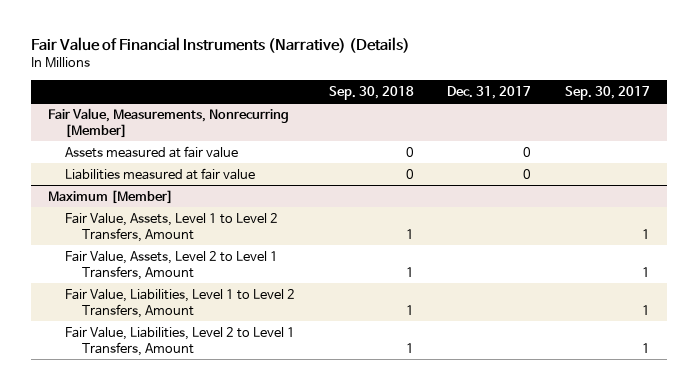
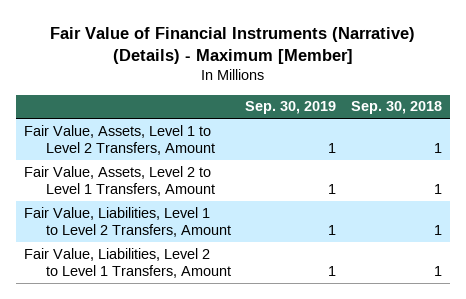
[30,37,410,54] Fair Value of Financial Instruments (Narrative) (Details) -> [49,26,415,64] Fair Value of Financial Instruments (Narrative) (Details) - Maximum [Member]
[447,85,532,99] Dec. 31, 2017 -> none
[564,85,650,100] Sep. 30, 2017 -> none
none -> [245,101,337,115] Sep. 30, 2019
[47,107,289,138] Fair Value, Measurements, Nonrecurring [Member] -> none
[64,145,238,158] Assets measured at fair value -> none
[64,167,255,180] Liabilities measured at fair value -> none
[47,189,173,204] Maximum [Member] -> none

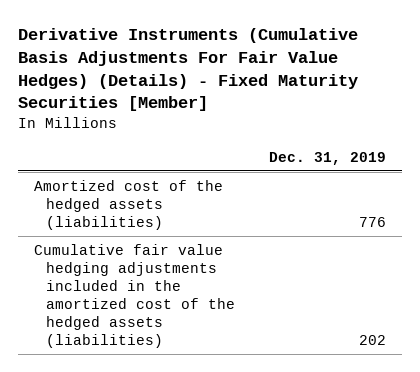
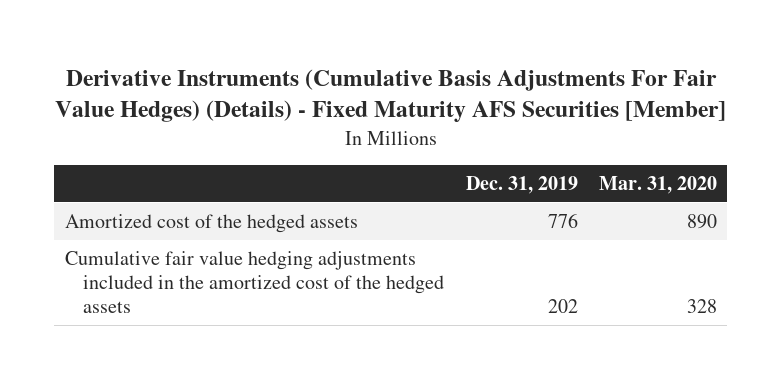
[17,28,358,112] Derivative Instruments (Cumulative Basis Adjustments For Fair Value Hedges) (Details) - Fixed Maturity Securities [Member] -> [54,68,726,123] Derivative Instruments (Cumulative Basis Adjustments For Fair Value Hedges) (Details) - Fixed Maturity AFS Securities [Member]
none -> [598,175,717,194] Mar. 31, 2020
[34,179,224,230] Amortized cost of the hedged assets (liabilities) -> [64,214,358,234] Amortized cost of the hedged assets
[34,243,236,349] Cumulative fair value hedging adjustments included in the amortized cost of the hedged assets (liabilities) -> [64,251,445,314] Cumulative fair value hedging adjustments included in the amortized cost of the hedged assets

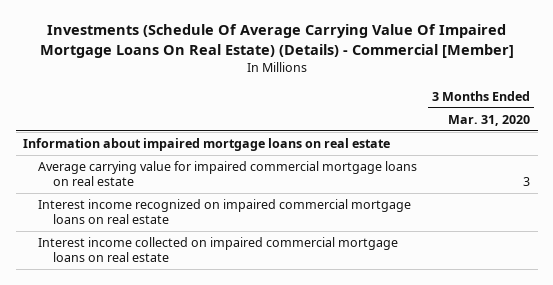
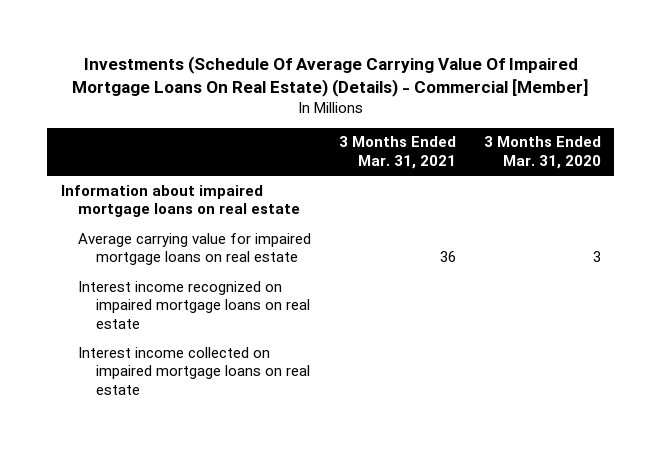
none -> [338,136,456,169] 3 Months Ended Mar. 31, 2021
[38,161,418,187] Average carrying value for impaired commercial mortgage loans on real estate -> [78,232,312,266] Average carrying value for impaired mortgage loans on real estate
[38,199,412,225] Interest income recognized on impaired commercial mortgage loans on real estate -> [78,280,310,329] Interest income recognized on impaired mortgage loans on real estate
[38,237,399,263] Interest income collected on impaired commercial mortgage loans on real estate -> [78,346,310,395] Interest income collected on impaired mortgage loans on real estate

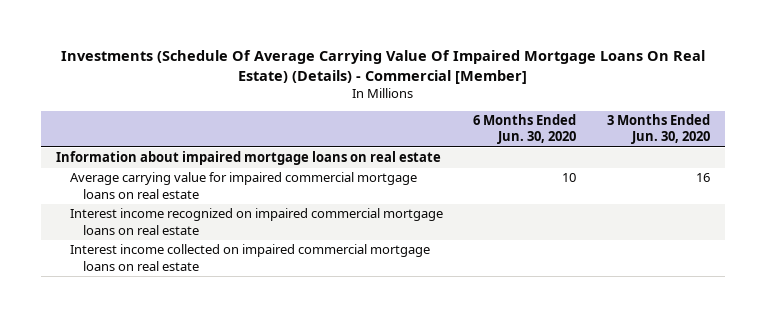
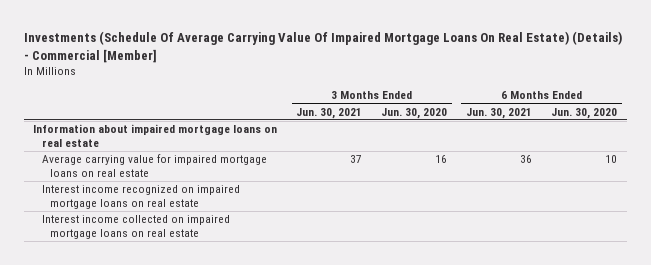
none -> [296,107,363,119] Jun. 30, 2021
none -> [466,107,533,119] Jun. 30, 2021
[69,172,417,199] Average carrying value for impaired commercial mortgage loans on real estate -> [41,154,267,178] Average carrying value for impaired mortgage loans on real estate
[69,208,443,235] Interest income recognized on impaired commercial mortgage loans on real estate -> [41,185,240,210] Interest income recognized on impaired mortgage loans on real estate
[69,244,430,271] Interest income collected on impaired commercial mortgage loans on real estate -> [41,215,230,240] Interest income collected on impaired mortgage loans on real estate

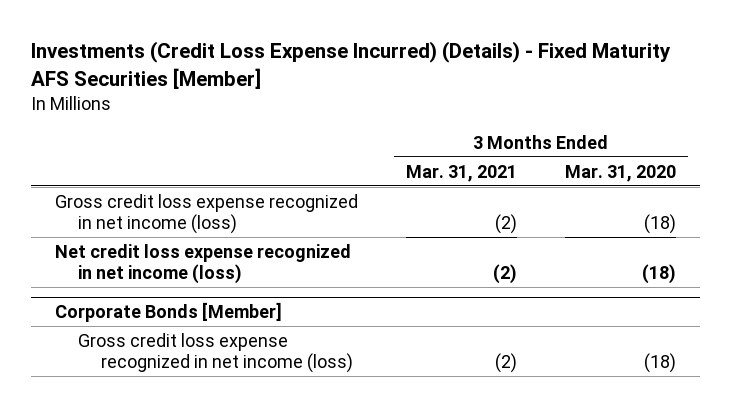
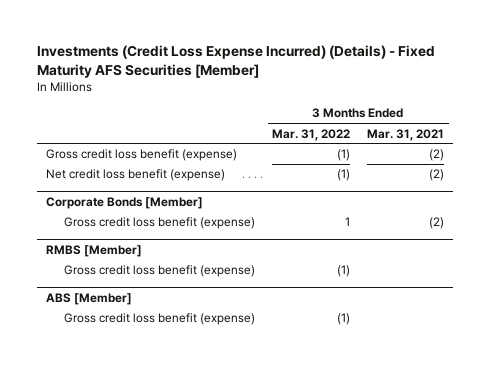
[565,164,677,182] Mar. 31, 2020 -> none
none -> [271,128,350,141] Mar. 31, 2022
[54,193,358,234] Gross credit loss expense recognized in net income (loss) -> [45,149,237,162] Gross credit loss benefit (expense)
[54,243,351,284] Net credit loss expense recognized in net income (loss) -> [45,169,225,182] Net credit loss benefit (expense)
[78,332,354,373] Gross credit loss expense recognized in net income (loss) -> [63,217,255,230] Gross credit loss benefit (expense)
none -> [45,244,142,257] RMBS [Member]
none -> [63,265,255,278] Gross credit loss benefit (expense)
none -> [45,292,132,305] ABS [Member]
none -> [63,313,255,326] Gross credit loss benefit (expense)

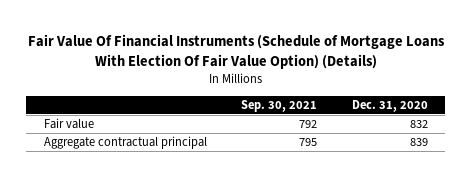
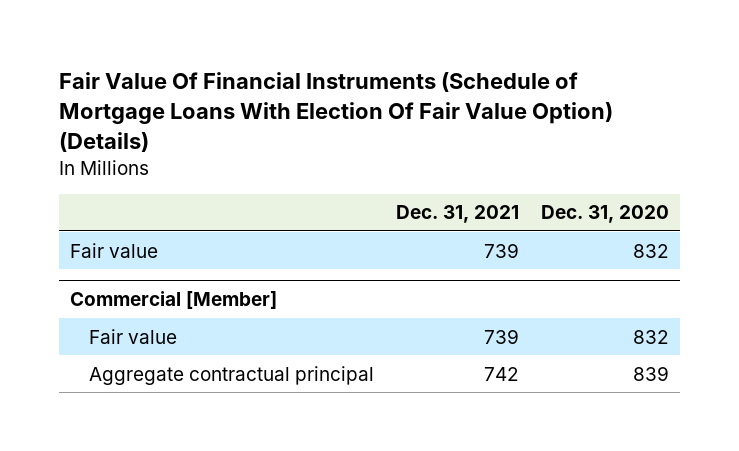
[241,99,318,112] Sep. 30, 2021 -> none
none -> [395,205,519,224] Dec. 31, 2021
none -> [70,291,278,310] Commercial [Member]
none -> [88,328,177,344] Fair value

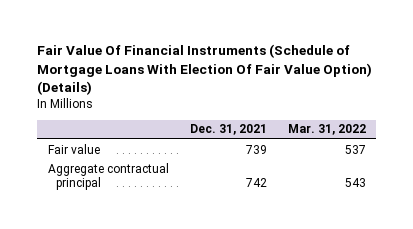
[540,205,669,224] Dec. 31, 2020 -> none
none -> [287,124,366,136] Mar. 31, 2022
[70,291,278,310] Commercial [Member] -> none
[88,328,177,344] Fair value -> none

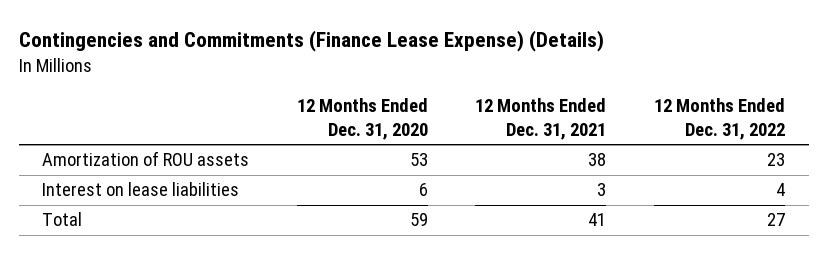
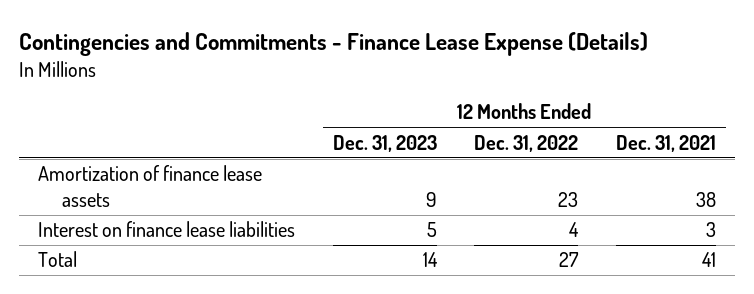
[18,30,604,53] Contingencies and Commitments (Finance Lease Expense) (Details) -> [19,32,649,57] Contingencies and Commitments - Finance Lease Expense (Details)
[296,98,428,141] 12 Months Ended Dec. 31, 2020 -> none
none -> [332,134,437,152] Dec. 31, 2023
[42,151,250,167] Amortization of ROU assets -> [38,165,263,207] Amortization of finance lease assets
[42,182,240,197] Interest on lease liabilities -> [38,221,296,238] Interest on finance lease liabilities

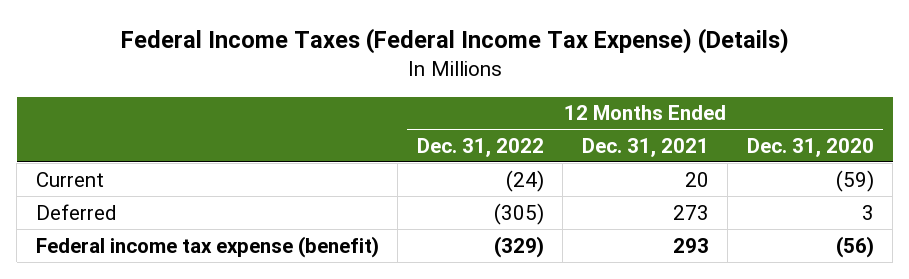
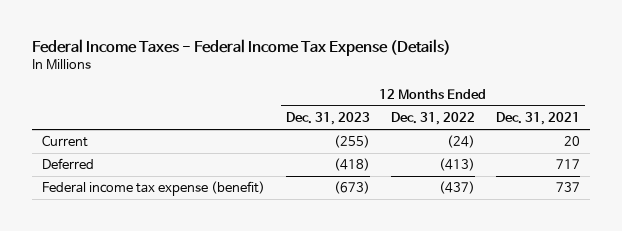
[120,28,789,55] Federal Income Taxes (Federal Income Tax Expense) (Details) -> [31,38,451,56] Federal Income Taxes - Federal Income Tax Expense (Details)
[746,137,874,157] Dec. 31, 2020 -> none
none -> [285,112,370,126] Dec. 31, 2023
[493,202,544,225] (305) -> [438,158,475,172] (413)
[672,204,709,220] 273 -> [555,159,580,170] 717
[493,235,544,258] (329) -> [438,181,475,195] (437)
[672,237,709,253] 293 -> [555,182,580,193] 737

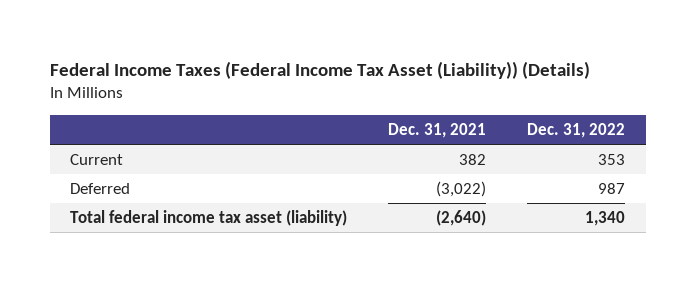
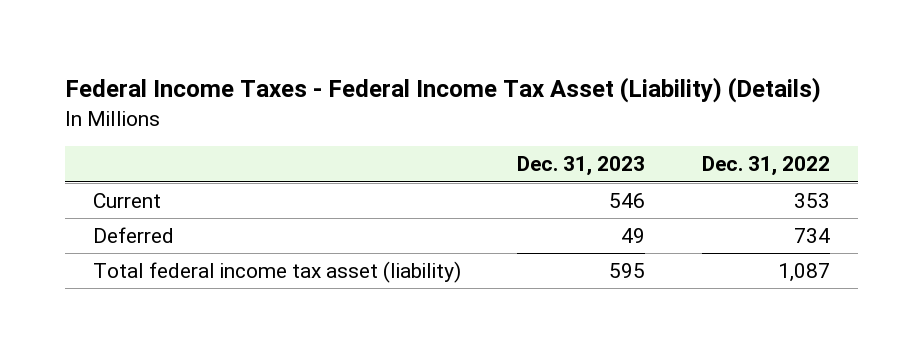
[49,60,590,79] Federal Income Taxes (Federal Income Tax Asset (Liability)) (Details) -> [64,77,821,104] Federal Income Taxes - Federal Income Tax Asset (Liability) (Details)
[388,122,487,138] Dec. 31, 2021 -> none
none -> [517,156,646,177] Dec. 31, 2023
[598,183,626,195] 987 -> [793,227,830,243] 734
[585,211,626,227] 1,340 -> [777,262,830,282] 1,087

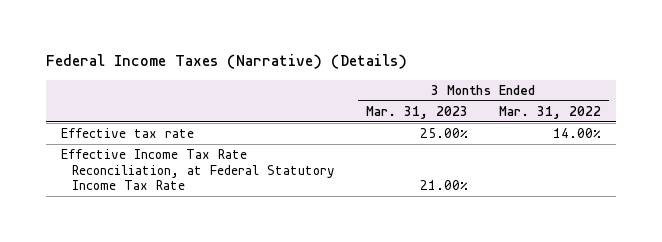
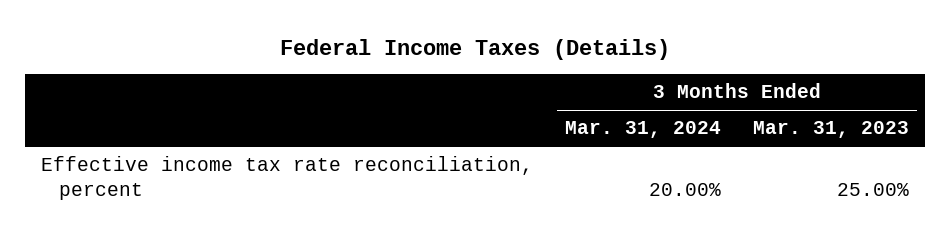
[45,54,407,70] Federal Income Taxes (Narrative) (Details) -> [280,38,671,60] Federal Income Taxes (Details)
[498,105,601,119] Mar. 31, 2022 -> none
none -> [565,121,722,139] Mar. 31, 2024
[61,149,335,191] Effective Income Tax Rate Reconciliation, at Federal Statutory Income Tax Rate -> none
[61,128,195,139] Effective tax rate -> [40,156,533,200] Effective income tax rate reconciliation, percent

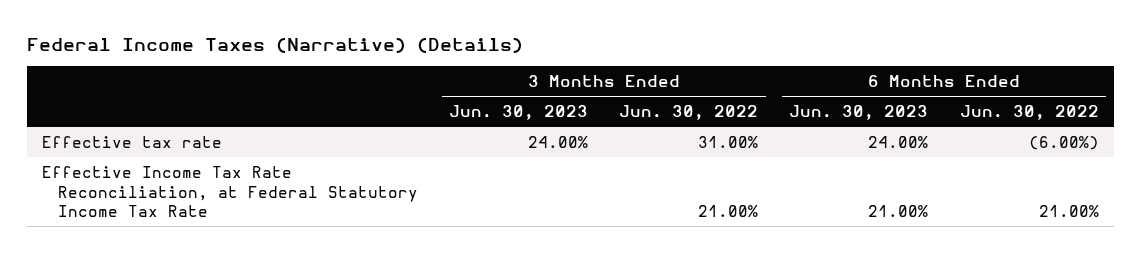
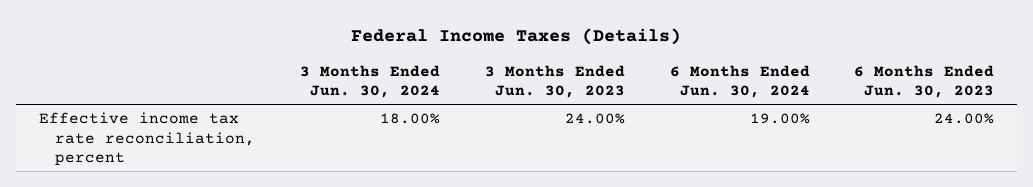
[26,36,523,53] Federal Income Taxes (Narrative) (Details) -> [351,28,682,46] Federal Income Taxes (Details)
[619,105,759,121] Jun. 30, 2022 -> none
[959,105,1099,121] Jun. 30, 2022 -> none
none -> [300,64,441,99] 3 Months Ended Jun. 30, 2024
none -> [669,64,810,99] 6 Months Ended Jun. 30, 2024
[42,165,419,218] Effective Income Tax Rate Reconciliation, at Federal Statutory Income Tax Rate -> none
[42,135,223,148] Effective tax rate -> [38,112,256,167] Effective income tax rate reconciliation, percent

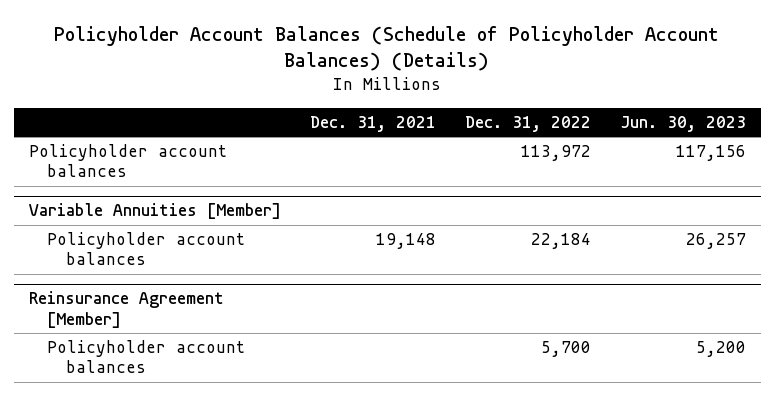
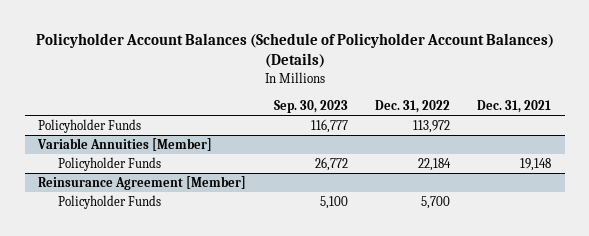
[620,115,747,132] Jun. 30, 2023 -> none
none -> [273,100,348,114] Sep. 30, 2023
[28,144,227,178] Policyholder account balances -> [38,118,142,133] Policyholder Funds
[47,232,246,266] Policyholder account balances -> [57,156,161,171] Policyholder Funds
[47,340,246,374] Policyholder account balances -> [57,194,161,209] Policyholder Funds

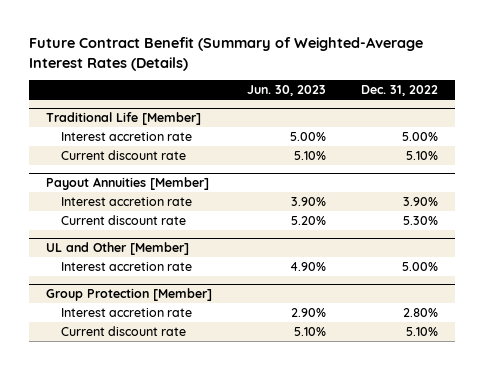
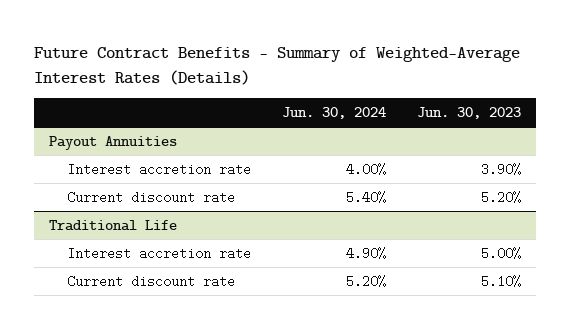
[28,37,423,71] Future Contract Benefit (Summary of Weighted-Average Interest Rates (Details) -> [33,47,520,85] Future Contract Benefits - Summary of Weighted-Average Interest Rates (Details)
[360,85,438,97] Dec. 31, 2022 -> none
none -> [282,107,387,120] Jun. 30, 2024
[46,112,202,126] Traditional Life [Member] -> none
[60,132,192,142] Interest accretion rate -> none
[60,150,186,161] Current discount rate -> none
[46,177,210,191] Payout Annuities [Member] -> [48,135,177,150] Payout Annuities
[46,242,190,256] UL and Other [Member] -> none
[46,288,213,302] Group Protection [Member] -> none
[60,308,192,318] Interest accretion rate -> none
none -> [48,219,177,231] Traditional Life
[289,262,326,272] 4.90% -> [480,246,521,260] 5.00%

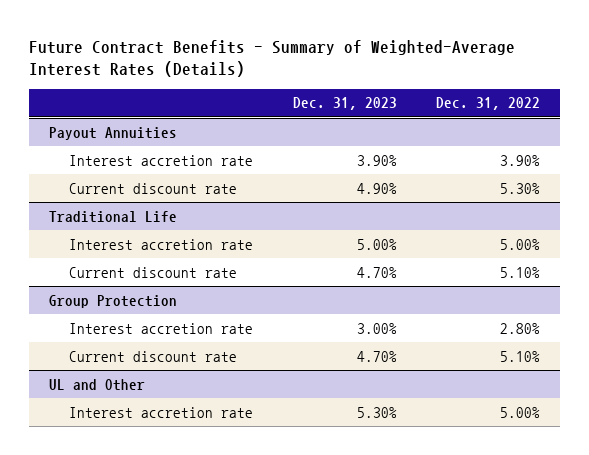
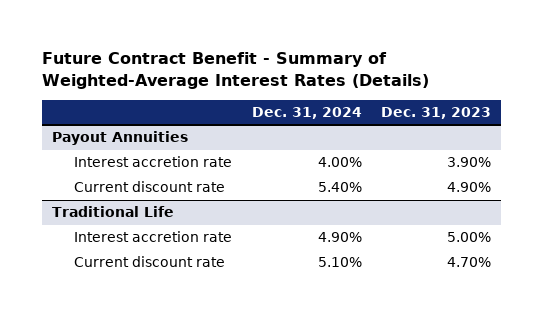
[28,39,515,78] Future Contract Benefits - Summary of Weighted-Average Interest Rates (Details) -> [42,51,430,89] Future Contract Benefit - Summary of Weighted-Average Interest Rates (Details)
[436,97,541,111] Dec. 31, 2022 -> none
none -> [251,106,362,119] Dec. 31, 2024
[48,294,177,308] Group Protection -> none
[69,322,254,334] Interest accretion rate -> none
[69,350,238,362] Current discount rate -> none
[48,378,145,391] UL and Other -> none
[69,406,254,418] Interest accretion rate -> none

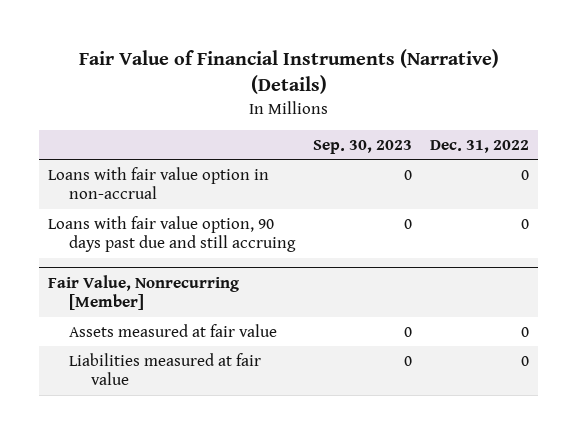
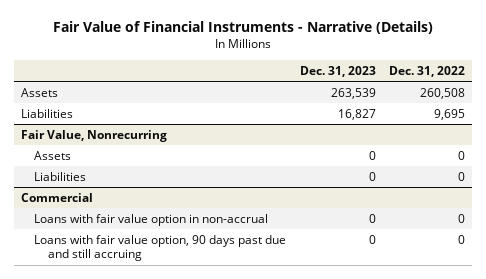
[78,49,499,95] Fair Value of Financial Instruments (Narrative) (Details) -> [52,21,433,35] Fair Value of Financial Instruments - Narrative (Details)
[313,140,413,155] Sep. 30, 2023 -> none
none -> [299,65,376,77] Dec. 31, 2023
none -> [20,87,58,97] Assets
none -> [20,108,73,118] Liabilities
none -> [20,129,167,142] Fair Value, Nonrecurring
none -> [34,150,72,160] Assets
none -> [34,171,87,181] Liabilities
none -> [20,192,93,202] Commercial
[47,274,239,311] Fair Value, Nonrecurring [Member] -> none
[69,323,278,337] Assets measured at fair value -> none
[69,352,262,386] Liabilities measured at fair value -> none

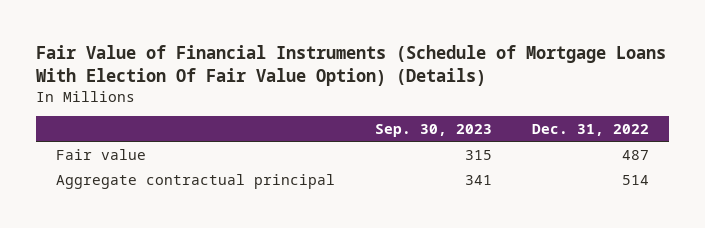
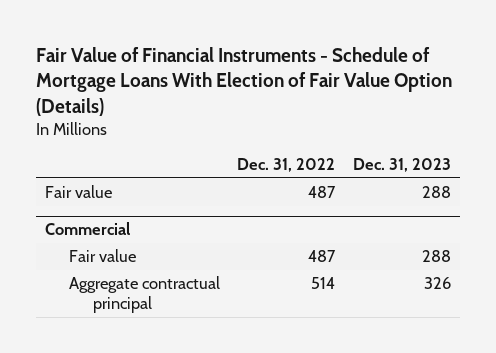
[36,44,667,86] Fair Value of Financial Instruments (Schedule of Mortgage Loans With Election Of Fair Value Option) (Details) -> [36,46,453,116] Fair Value of Financial Instruments - Schedule of Mortgage Loans With Election of Fair Value Option (Details)
[375,123,493,137] Sep. 30, 2023 -> none
none -> [352,158,451,173] Dec. 31, 2023
none -> [44,222,130,236] Commercial
none -> [68,249,136,263] Fair value

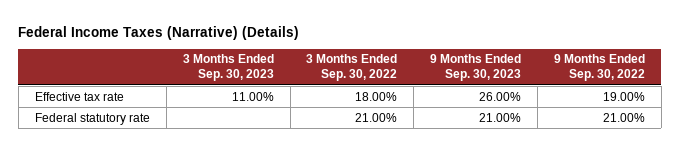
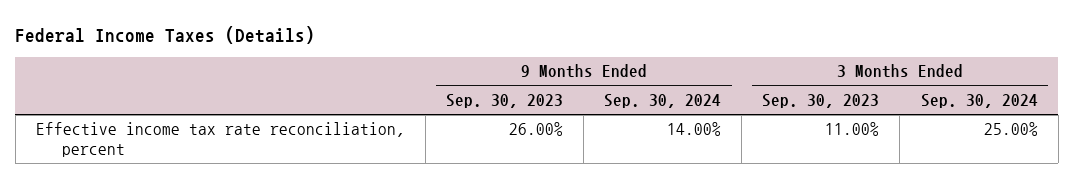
[18,25,300,40] Federal Income Taxes (Narrative) (Details) -> [15,25,316,44] Federal Income Taxes (Details)
[306,54,398,81] 3 Months Ended Sep. 30, 2022 -> none
[554,54,646,81] 9 Months Ended Sep. 30, 2022 -> none
none -> [604,93,722,108] Sep. 30, 2024
none -> [920,93,1038,108] Sep. 30, 2024
[34,112,150,125] Federal statutory rate -> none
[34,91,124,101] Effective tax rate -> [35,122,405,158] Effective income tax rate reconciliation, percent

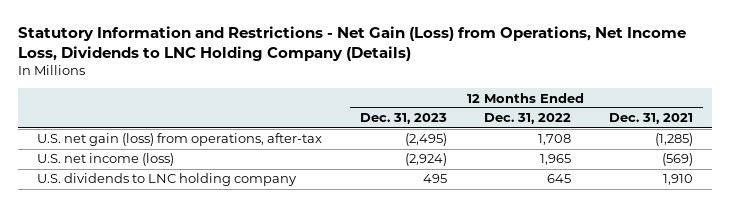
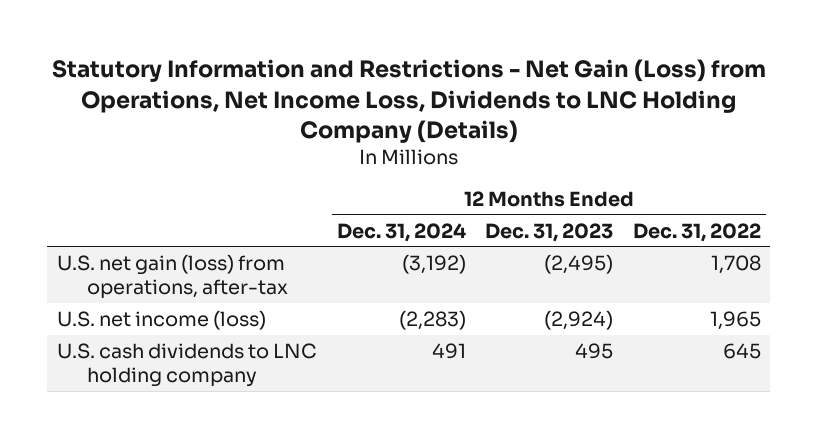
[609,113,694,125] Dec. 31, 2021 -> none
none -> [336,222,466,242] Dec. 31, 2024
[36,173,297,187] U.S. dividends to LNC holding company -> [56,342,317,388] U.S. cash dividends to LNC holding company

